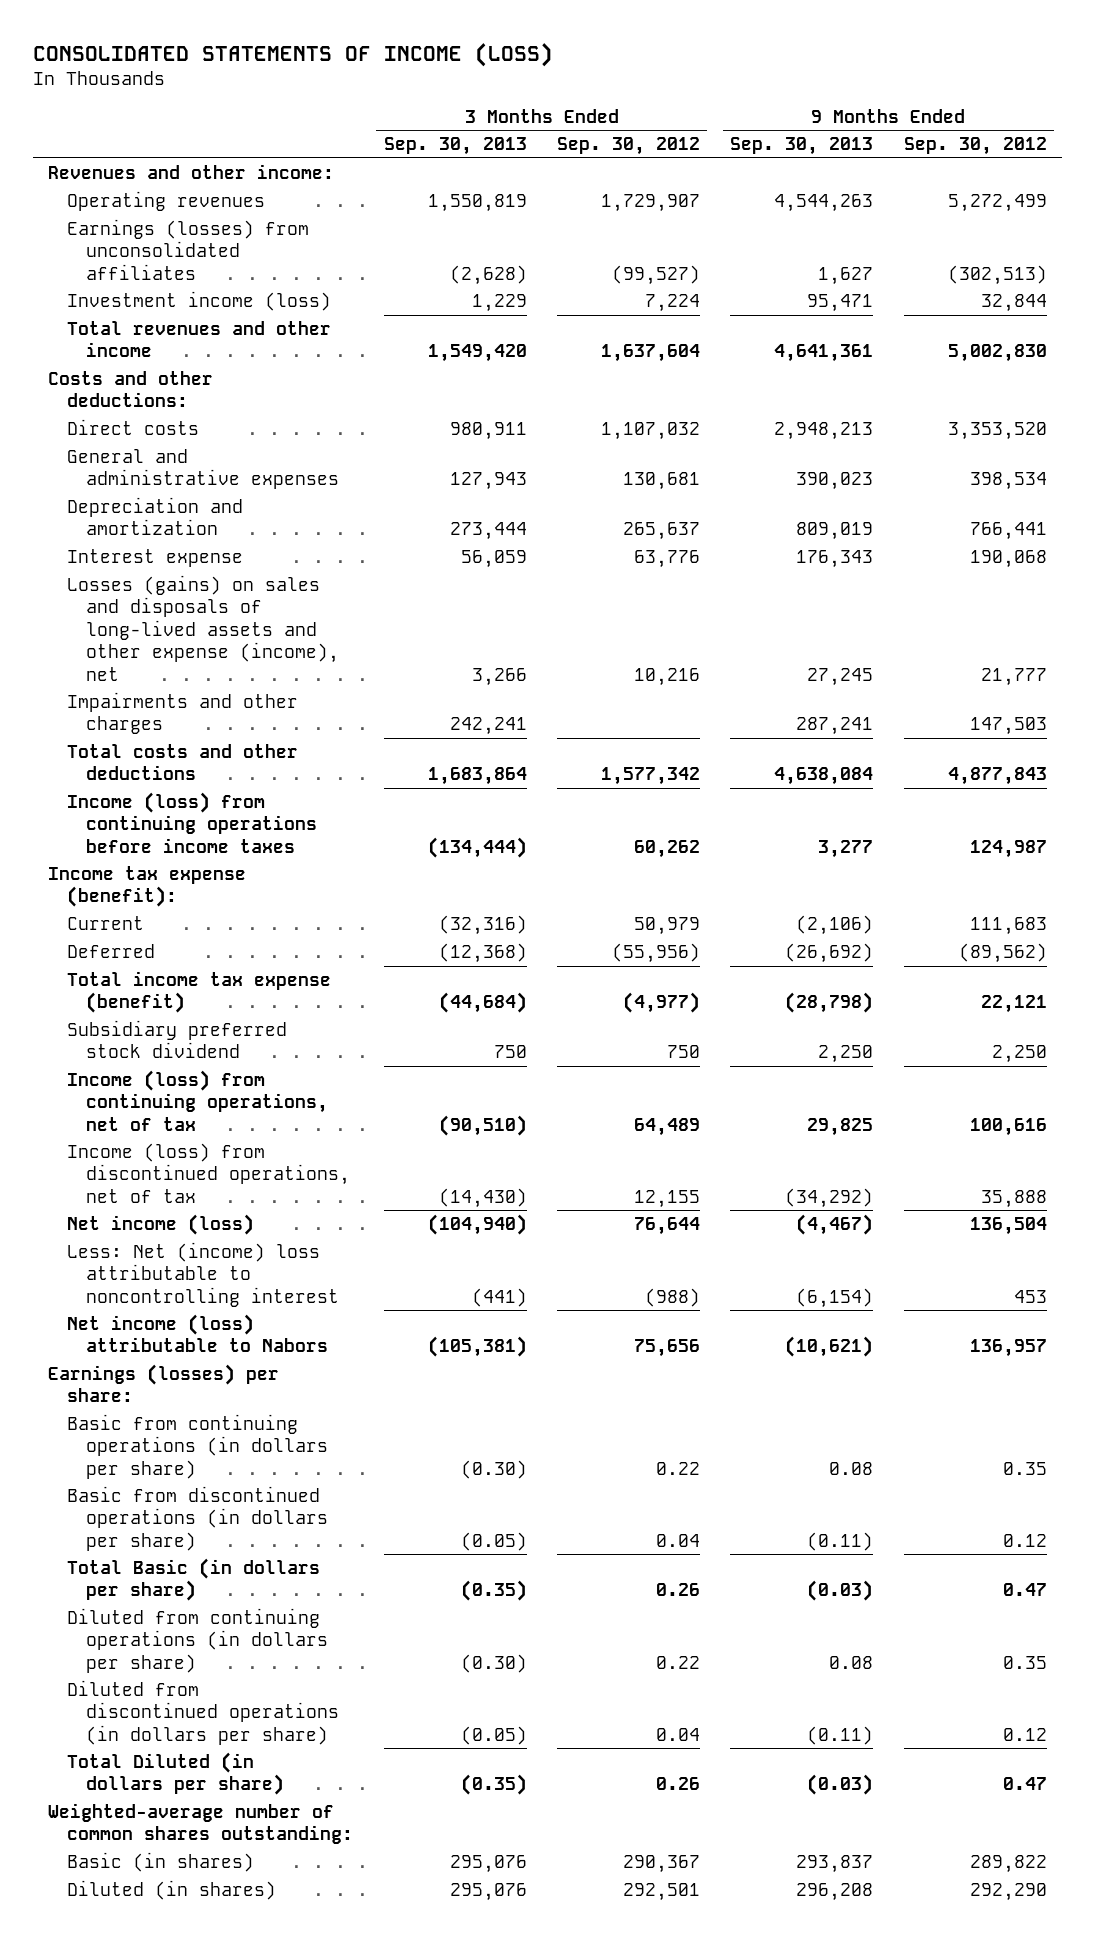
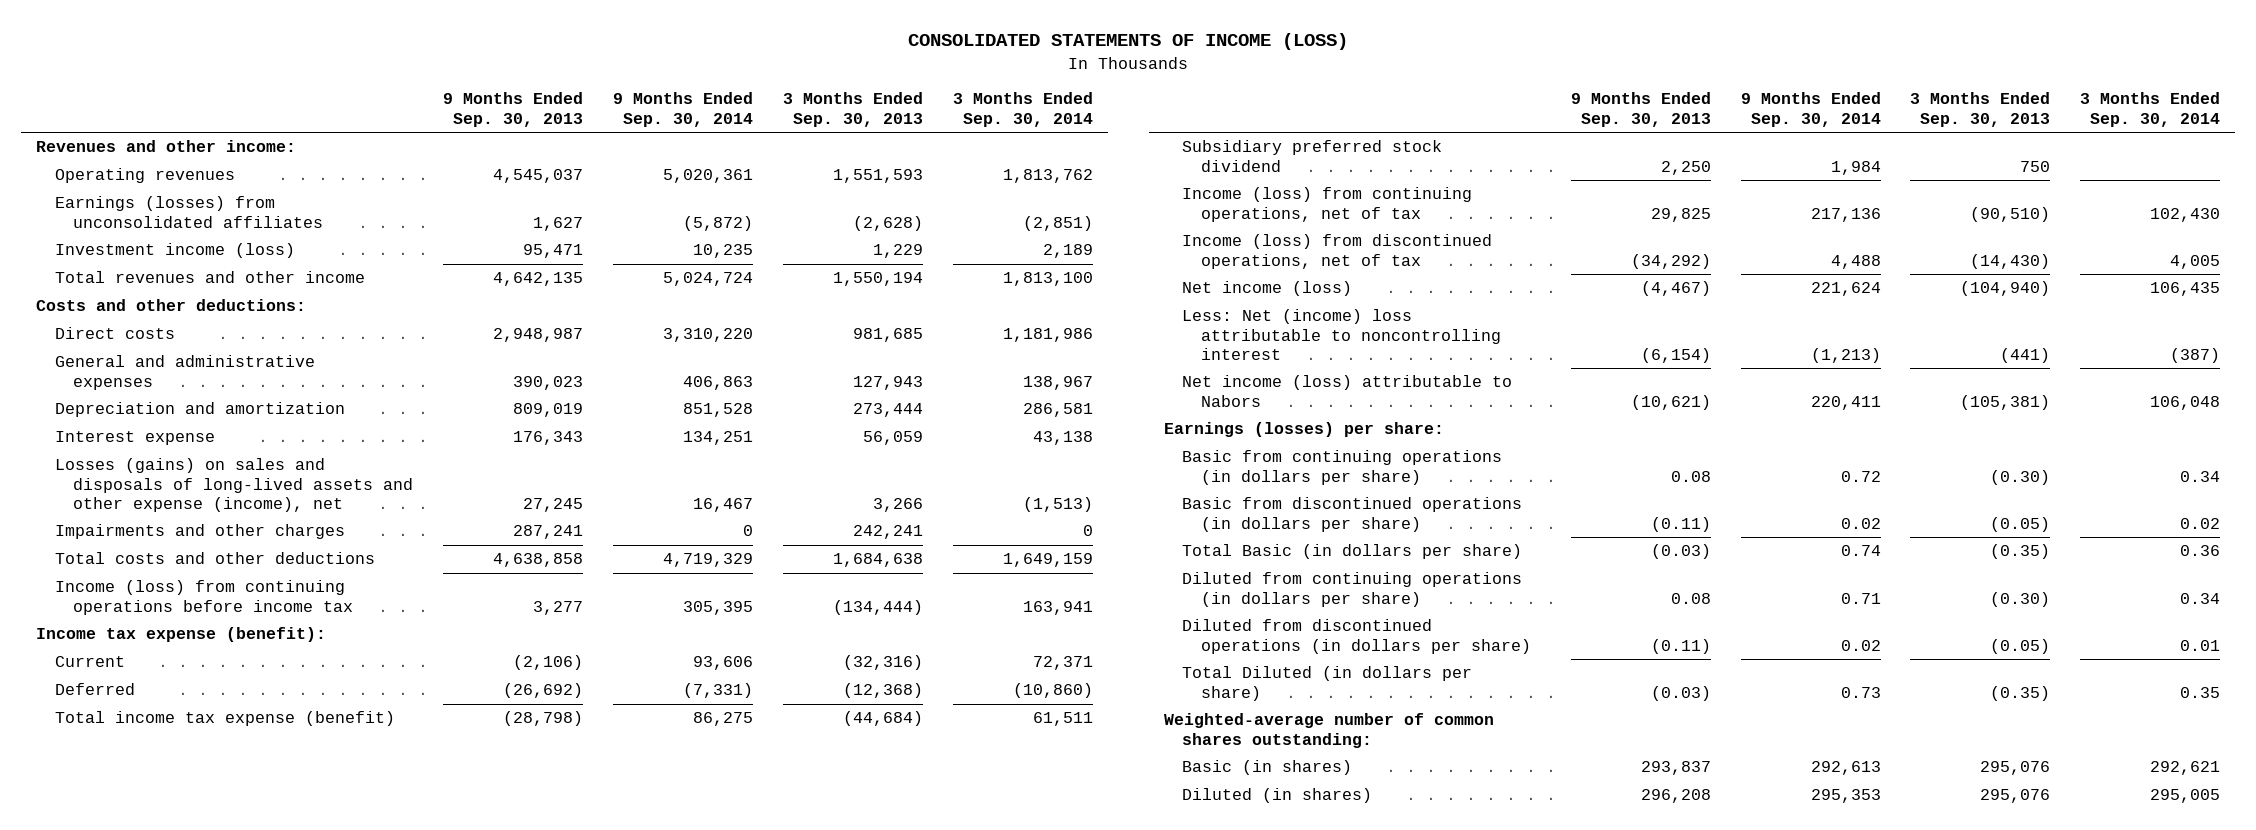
[556,137,700,156] Sep. 30, 2012 -> none
[903,137,1047,156] Sep. 30, 2012 -> none
none -> [612,92,753,127] 9 Months Ended Sep. 30, 2014
none -> [952,92,1093,127] 3 Months Ended Sep. 30, 2014
[427,194,527,213] 1,550,819 -> [832,169,923,184] 1,551,593
[774,194,874,213] 4,544,263 -> [492,169,583,184] 4,545,037
[427,344,527,363] 1,549,420 -> [832,272,923,287] 1,550,194
[774,344,874,363] 4,641,361 -> [492,272,583,287] 4,642,135
[449,422,527,441] 980,911 -> [852,328,923,343] 981,685
[774,422,874,441] 2,948,213 -> [492,328,583,343] 2,948,987
[427,767,527,786] 1,683,864 -> [832,553,923,568] 1,684,638
[774,767,874,786] 4,638,084 -> [492,553,583,568] 4,638,858
[67,792,318,853] Income (loss) from continuing operations before income taxes -> [54,580,354,615] Income (loss) from continuing operations before income tax

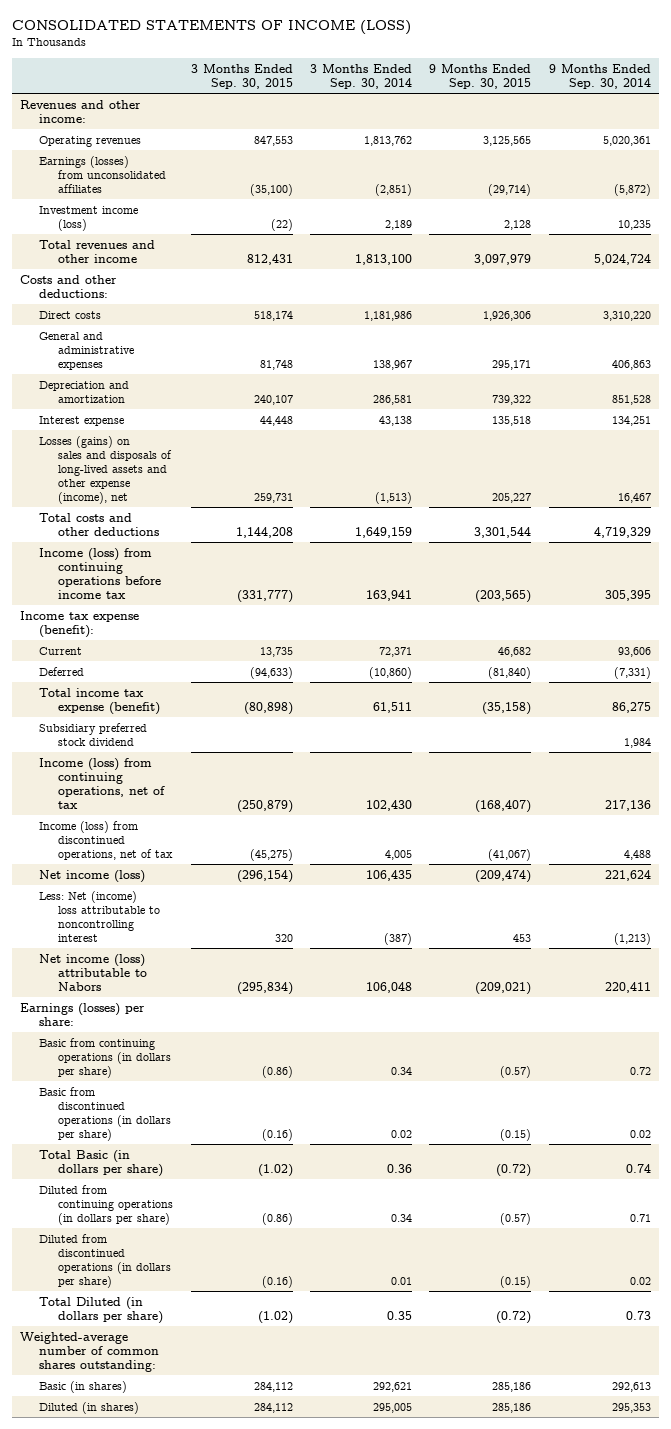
[442,92,583,127] 9 Months Ended Sep. 30, 2013 -> none
[782,92,923,127] 3 Months Ended Sep. 30, 2013 -> none
none -> [190,63,293,89] 3 Months Ended Sep. 30, 2015
none -> [429,63,532,89] 9 Months Ended Sep. 30, 2015
[54,524,345,540] Impairments and other charges -> none

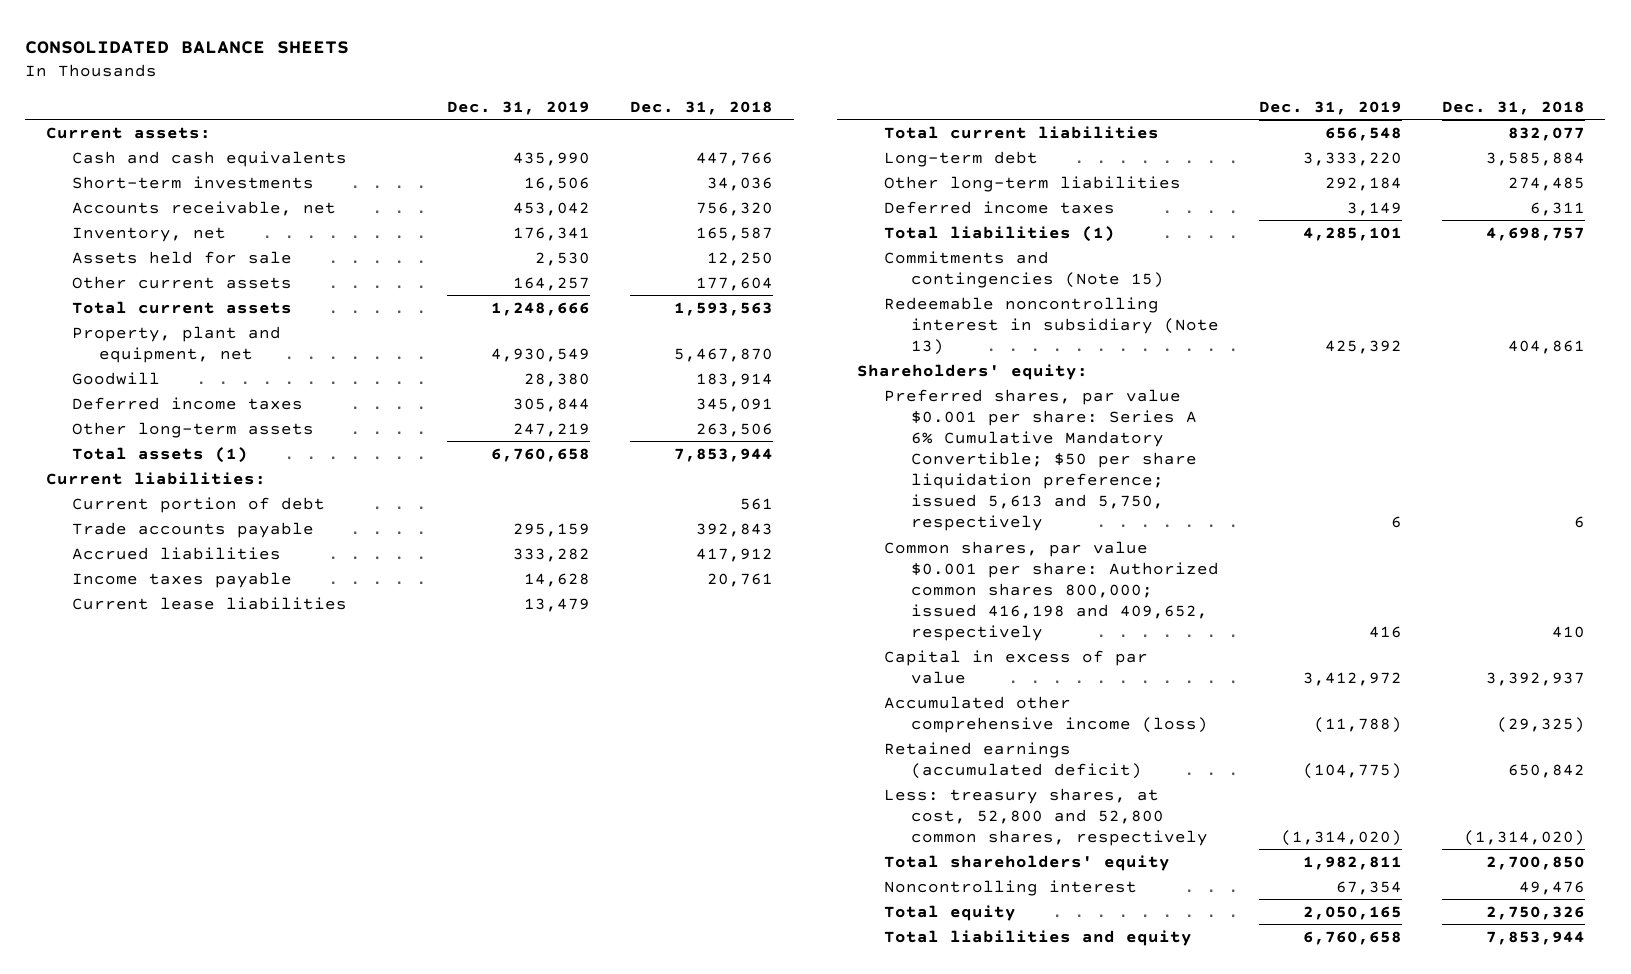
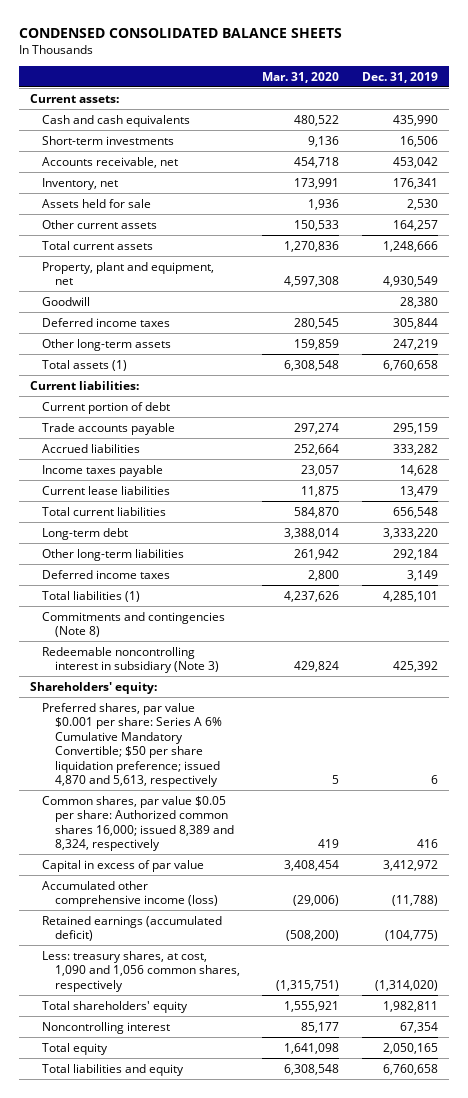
[25,40,350,54] CONSOLIDATED BALANCE SHEETS -> [18,27,342,38] CONDENSED CONSOLIDATED BALANCE SHEETS
[630,100,774,115] Dec. 31, 2018 -> none
none -> [262,72,340,84] Mar. 31, 2020
[884,250,1164,288] Commitments and contingencies (Note 15) -> [42,611,226,638] Commitments and contingencies (Note 8)
[884,296,1219,355] Redeemable noncontrolling interest in subsidiary (Note 13) -> [42,646,220,674] Redeemable noncontrolling interest in subsidiary (Note 3)
[884,388,1197,531] Preferred shares, par value $0.001 per share: Series A 6% Cumulative Mandatory Convertible; $50 per share liquidation preference; issued 5,613 and 5,750, respectively -> [42,702,223,788] Preferred shares, par value $0.001 per share: Series A 6% Cumulative Mandatory Convertible; $50 per share liquidation preference; issued 4,870 and 5,613, respectively
[884,540,1219,641] Common shares, par value $0.001 per share: Authorized common shares 800,000; issued 416,198 and 409,652, respectively -> [42,795,235,852] Common shares, par value $0.05 per share: Authorized common shares 16,000; issued 8,389 and 8,324, respectively
[884,787,1208,846] Less: treasury shares, at cost, 52,800 and 52,800 common shares, respectively -> [42,950,241,992] Less: treasury shares, at cost, 1,090 and 1,056 common shares, respectively

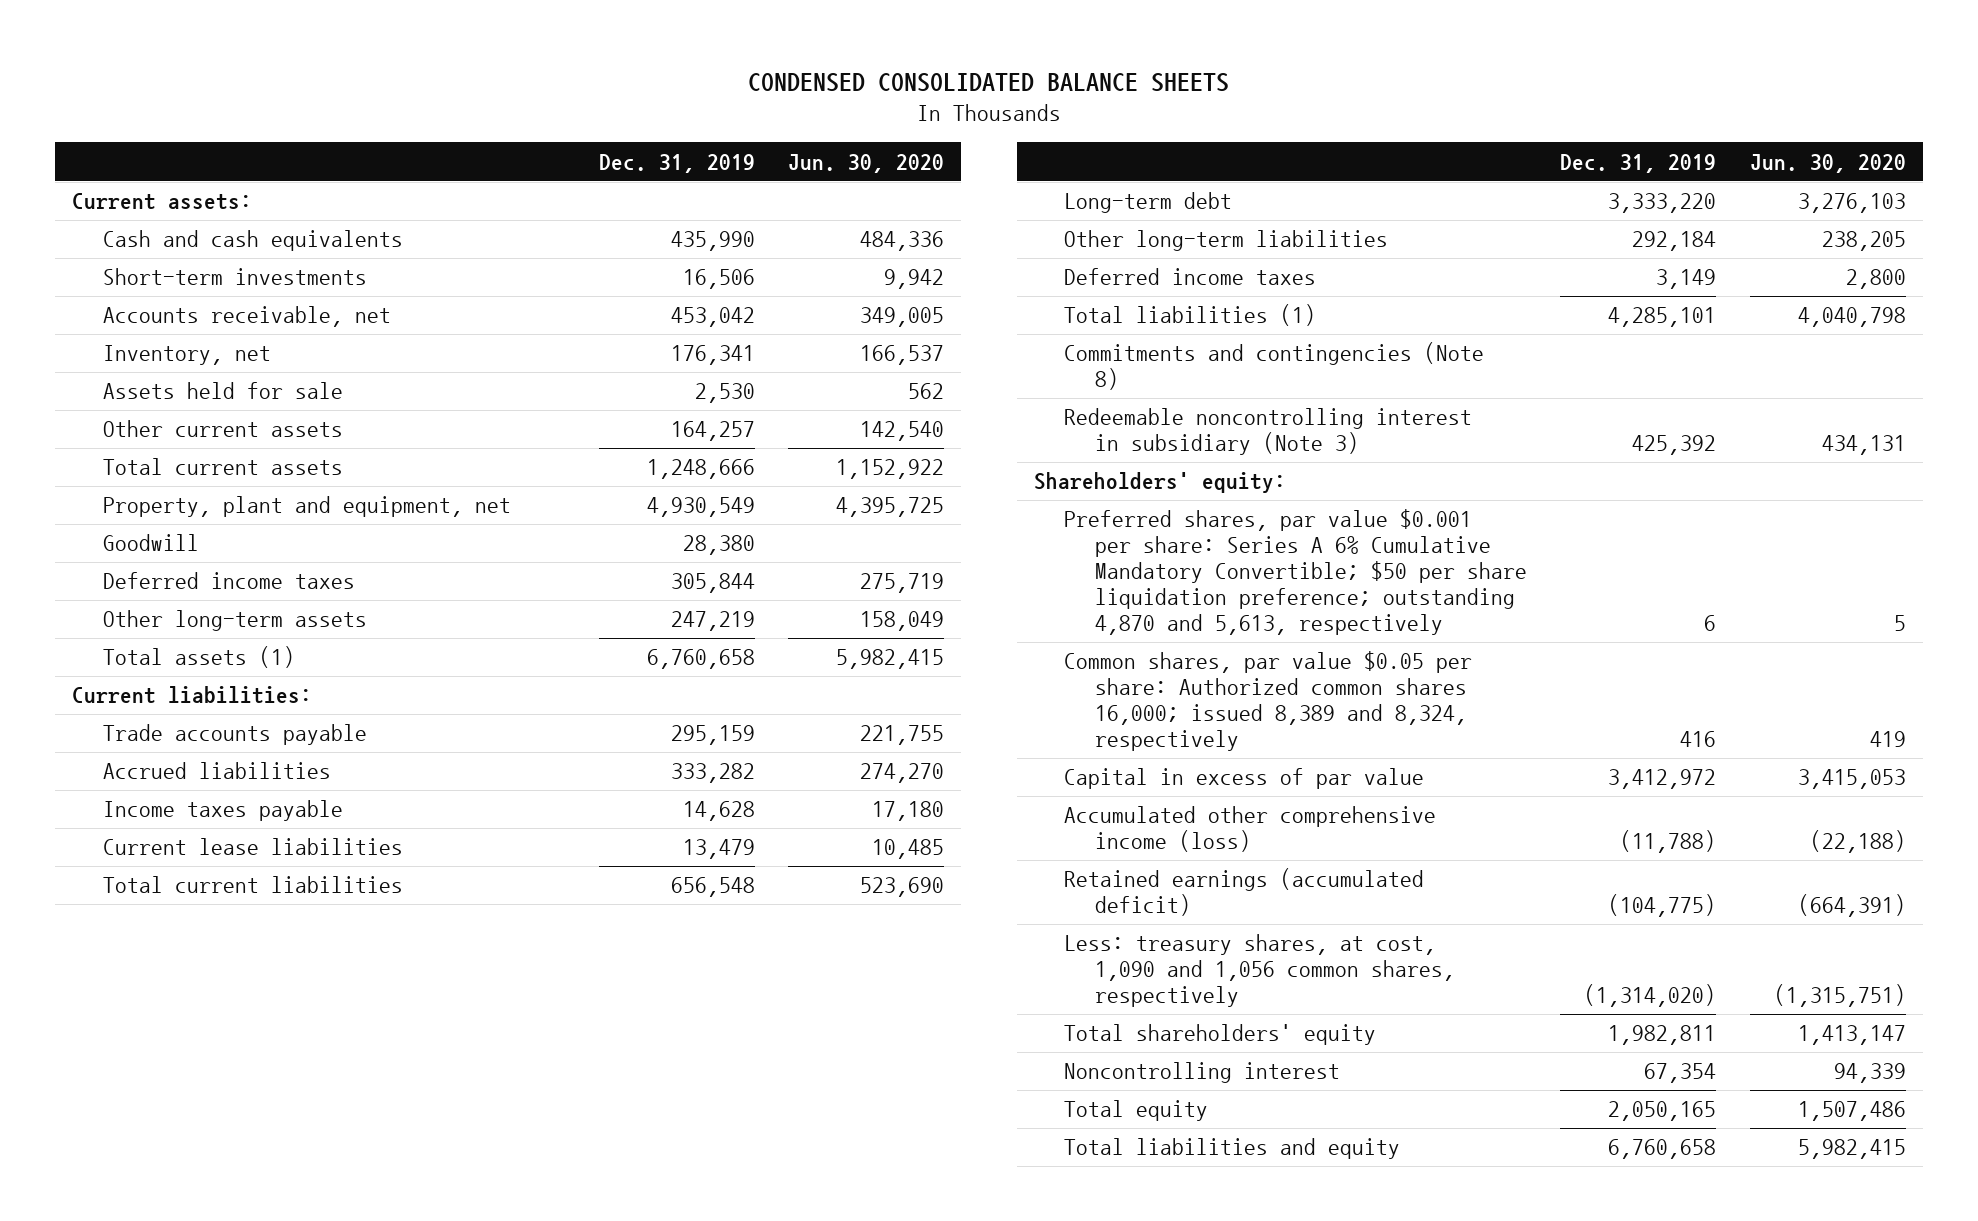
[262,72,340,84] Mar. 31, 2020 -> none
none -> [788,153,945,173] Jun. 30, 2020
[42,401,171,414] Current portion of debt -> none
[42,702,223,788] Preferred shares, par value $0.001 per share: Series A 6% Cumulative Mandatory Convertible; $50 per share liquidation preference; issued 4,870 and 5,613, respectively -> [1064,509,1527,635] Preferred shares, par value $0.001 per share: Series A 6% Cumulative Mandatory Convertible; $50 per share liquidation preference; outstanding 4,870 and 5,613, respectively

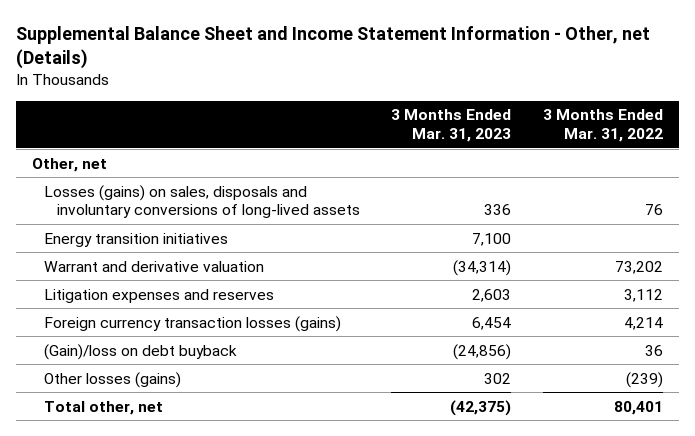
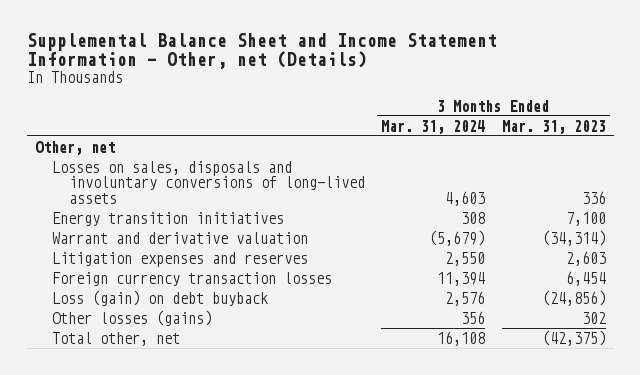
[542,109,663,142] 3 Months Ended Mar. 31, 2022 -> none
none -> [381,119,486,134] Mar. 31, 2024
[44,184,360,219] Losses (gains) on sales, disposals and involuntary conversions of long-lived assets -> [52,160,366,204] Losses on sales, disposals and involuntary conversions of long-lived assets
[44,315,342,332] Foreign currency transaction losses (gains) -> [52,271,333,286] Foreign currency transaction losses
[44,343,238,360] (Gain)/loss on debt buyback -> [52,289,269,306] Loss (gain) on debt buyback

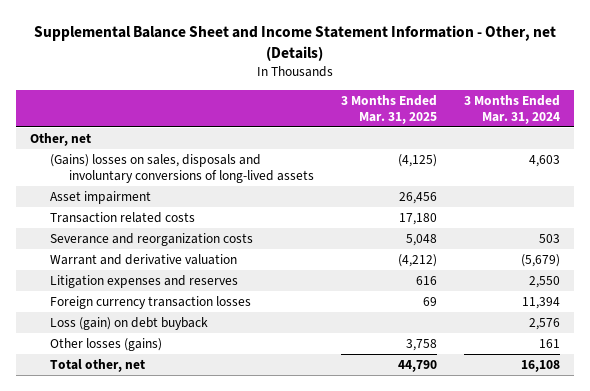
[501,119,606,134] Mar. 31, 2023 -> none
none -> [341,94,438,124] 3 Months Ended Mar. 31, 2025
[52,211,285,226] Energy transition initiatives -> none
[52,160,366,204] Losses on sales, disposals and involuntary conversions of long-lived assets -> [49,153,315,184] (Gains) losses on sales, disposals and involuntary conversions of long-lived assets
none -> [49,190,151,204] Asset impairment
none -> [49,211,195,223] Transaction related costs
none -> [49,232,253,246] Severance and reorganization costs
[461,310,486,324] 356 -> [539,338,561,348] 161

